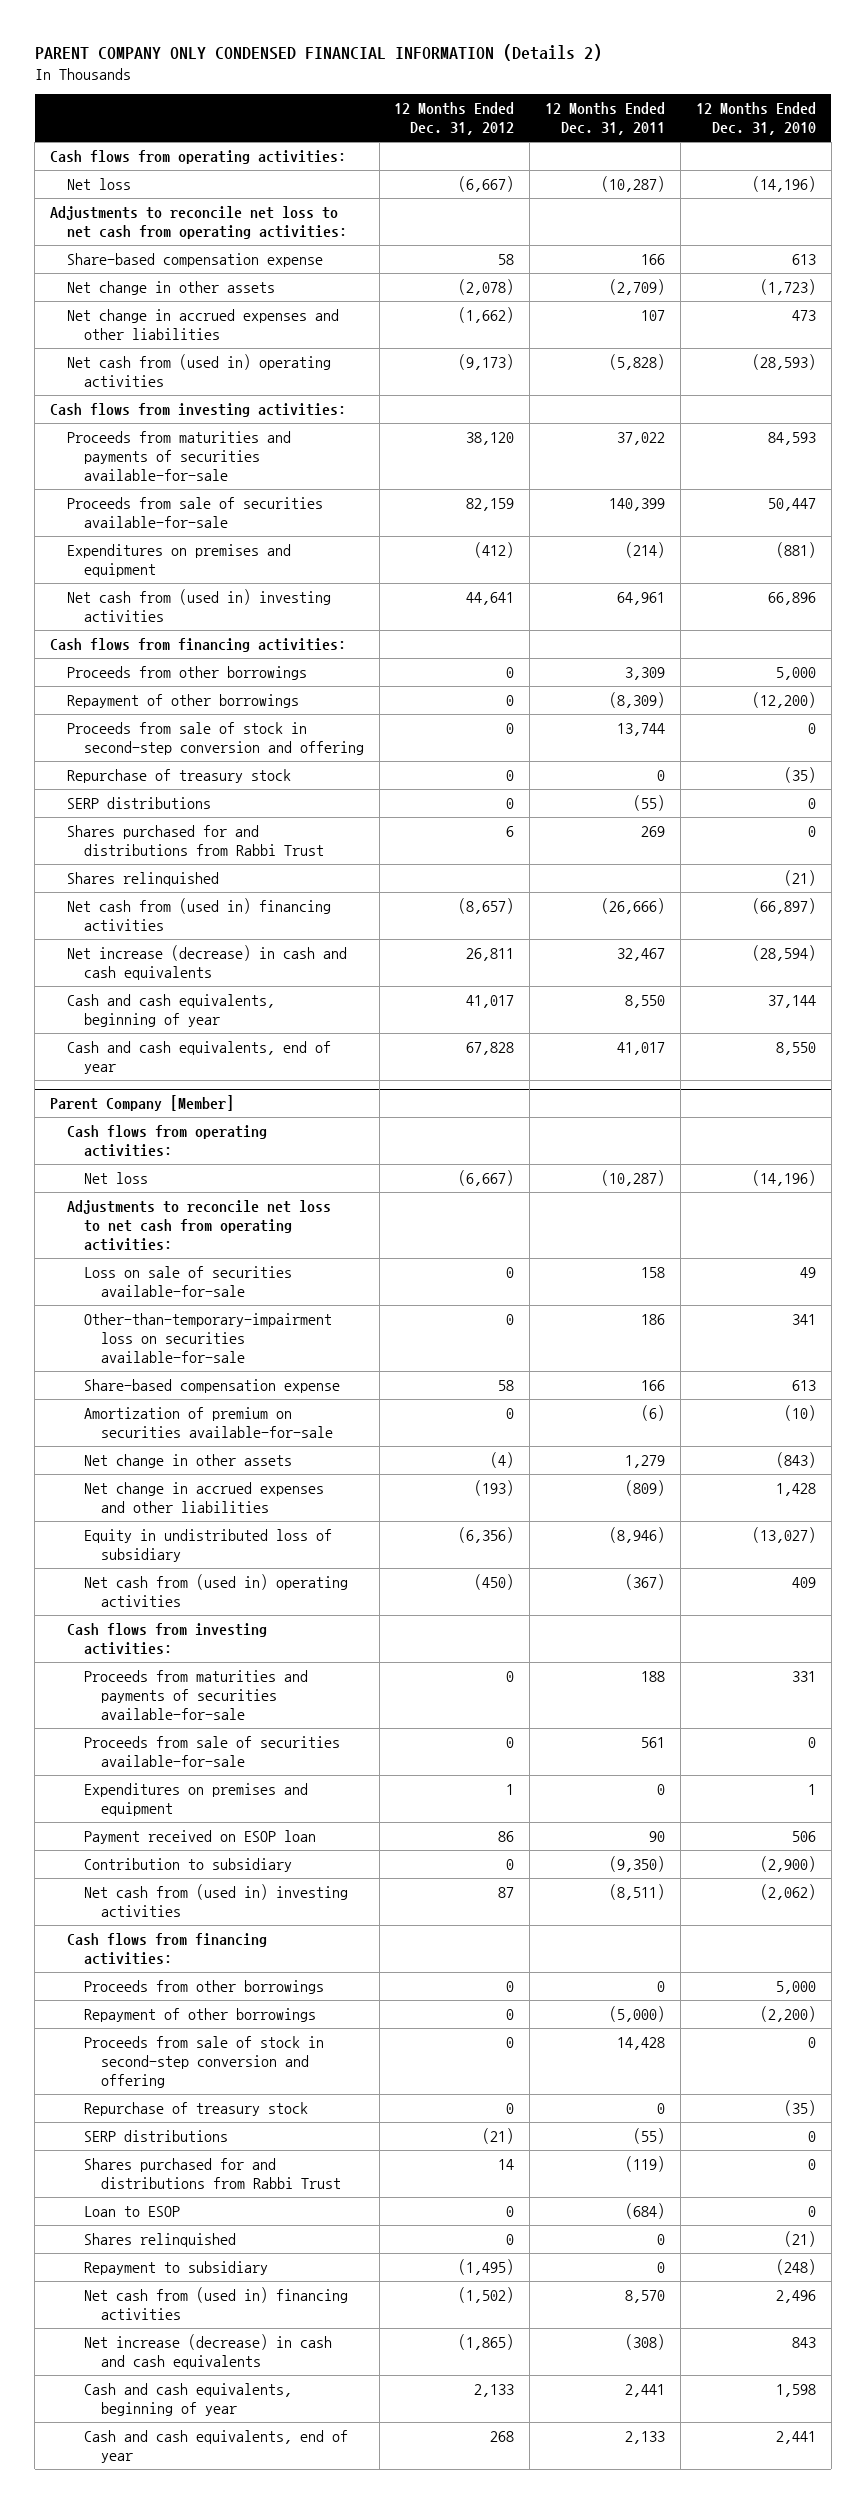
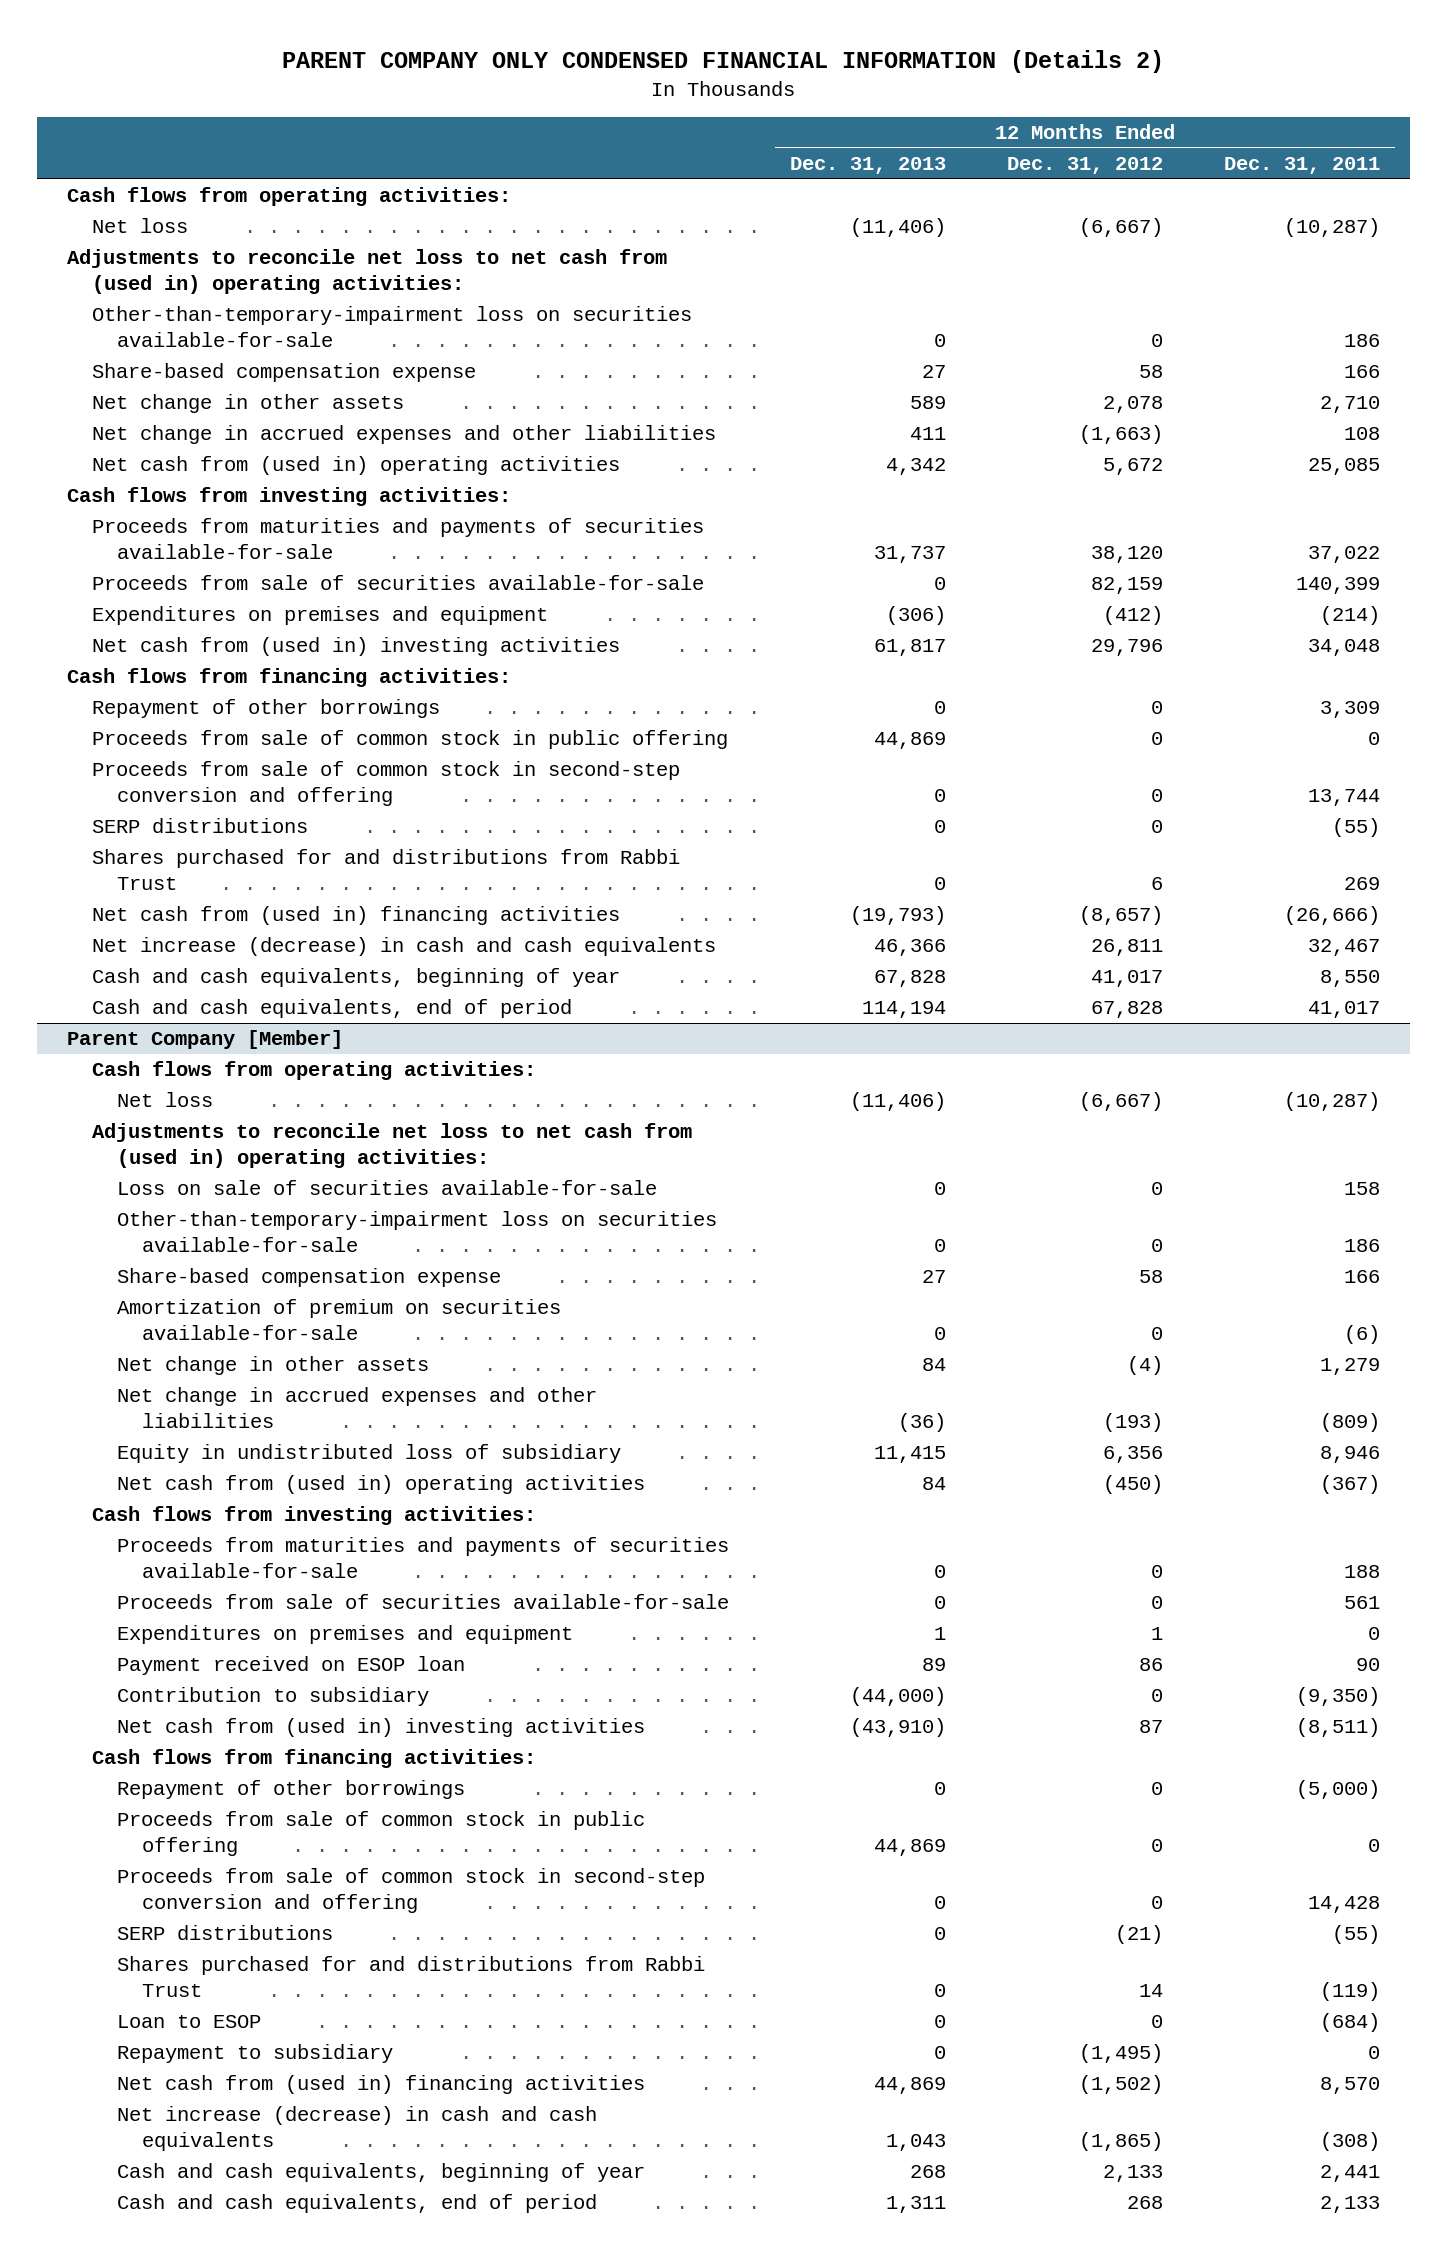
[696,102,817,136] 12 Months Ended Dec. 31, 2010 -> none
none -> [789,157,946,175] Dec. 31, 2013
[49,205,347,239] Adjustments to reconcile net loss to net cash from operating activities: -> [66,249,667,295] Adjustments to reconcile net loss to net cash from (used in) operating activities:
none -> [92,306,693,348] Other-than-temporary-impairment loss on securities available-for-sale
[458,278,515,295] (2,078) -> [1102,396,1163,414] 2,078
[609,278,666,295] (2,709) -> [1319,396,1380,414] 2,710
[458,306,515,323] (1,662) -> [1078,425,1163,445] (1,663)
[641,309,666,321] 107 -> [1343,427,1380,441] 108
[458,353,515,370] (9,173) -> [1102,458,1163,476] 5,672
[609,353,666,370] (5,828) -> [1307,458,1380,476] 25,085
[466,591,515,605] 44,641 -> [1090,639,1163,657] 29,796
[617,591,666,605] 64,961 -> [1307,639,1380,657] 34,048
[66,693,299,708] Repayment of other borrowings -> none
[66,768,291,783] Repurchase of treasury stock -> none
[66,665,307,680] Proceeds from other borrowings -> [92,699,441,719] Repayment of other borrowings
none -> [92,730,729,750] Proceeds from sale of common stock in public offering
[66,721,364,755] Proceeds from sale of stock in second-step conversion and offering -> [92,761,681,807] Proceeds from sale of common stock in second-step conversion and offering
[66,871,219,886] Shares relinquished -> none
[66,1040,331,1074] Cash and cash equivalents, end of year -> [92,999,573,1019] Cash and cash equivalents, end of period
[66,1199,331,1252] Adjustments to reconcile net loss to net cash from operating activities: -> [92,1123,693,1169] Adjustments to reconcile net loss to net cash from (used in) operating activities:
[458,1526,515,1543] (6,356) -> [1102,1446,1163,1464] 6,356
[609,1526,666,1543] (8,946) -> [1319,1446,1380,1464] 8,946
[83,1979,324,1994] Proceeds from other borrowings -> none
[83,2101,308,2116] Repurchase of treasury stock -> none
none -> [117,1811,646,1857] Proceeds from sale of common stock in public offering
[83,2035,324,2089] Proceeds from sale of stock in second-step conversion and offering -> [117,1868,706,1914] Proceeds from sale of common stock in second-step conversion and offering
[83,2232,236,2247] Shares relinquished -> none
[83,2429,348,2463] Cash and cash equivalents, end of year -> [117,2194,598,2214] Cash and cash equivalents, end of period

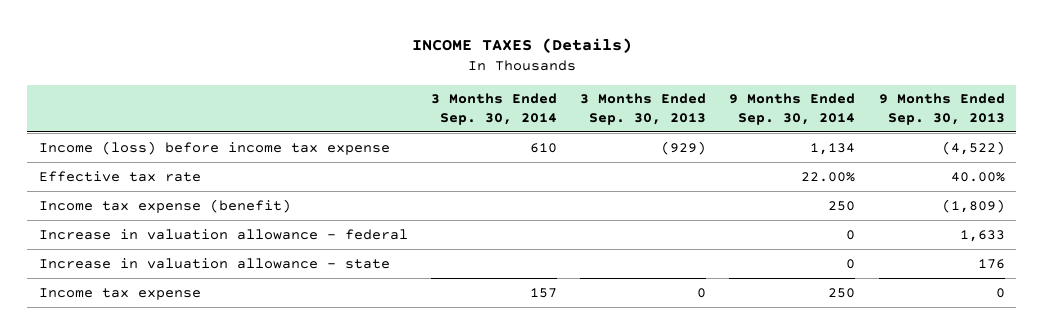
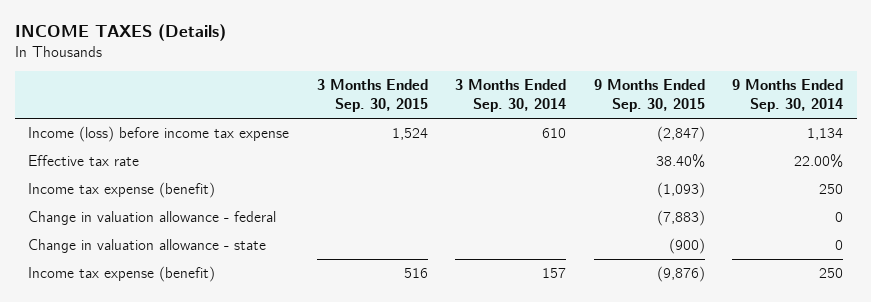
[580,93,707,125] 3 Months Ended Sep. 30, 2013 -> none
[878,93,1005,125] 9 Months Ended Sep. 30, 2013 -> none
none -> [316,79,428,113] 3 Months Ended Sep. 30, 2015
none -> [593,79,705,113] 9 Months Ended Sep. 30, 2015
[38,228,408,240] Increase in valuation allowance - federal -> [28,210,277,225] Change in valuation allowance - federal
[38,257,390,269] Increase in valuation allowance - state -> [28,238,267,253] Change in valuation allowance - state
[38,287,201,300] Income tax expense -> [28,265,216,282] Income tax expense (benefit)

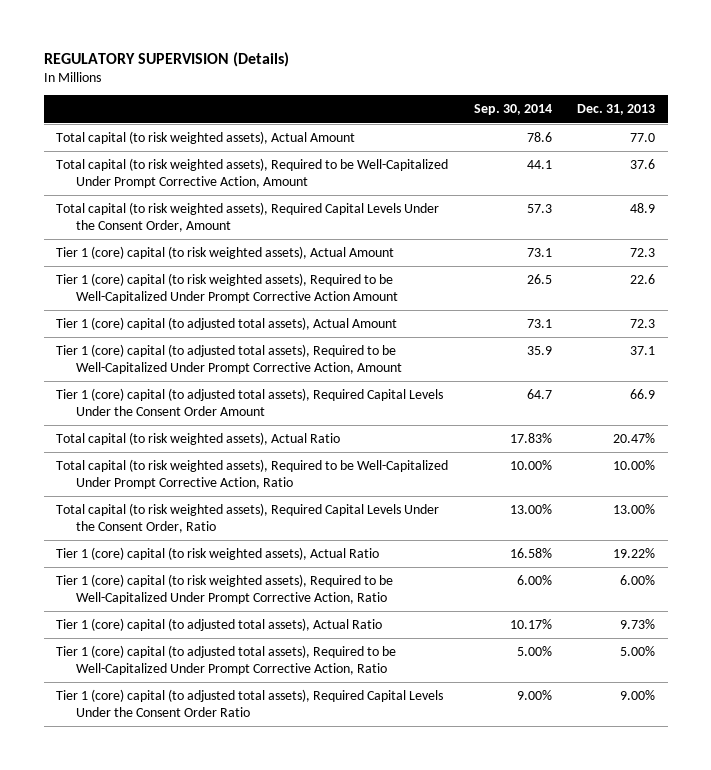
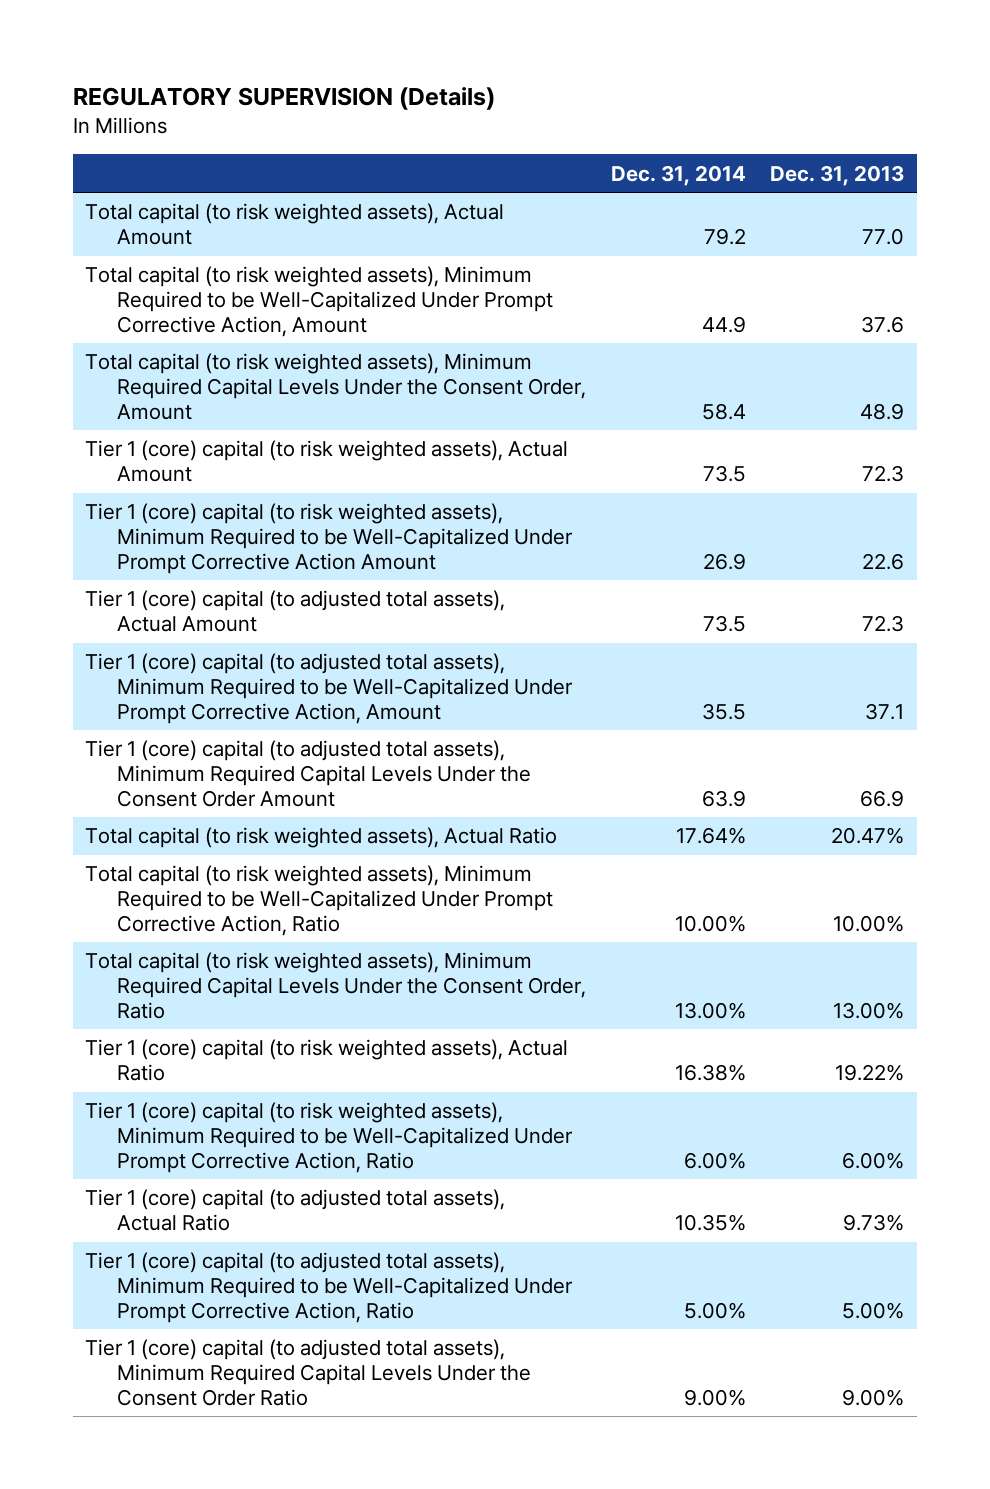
[473,104,552,116] Sep. 30, 2014 -> none
none -> [610,164,746,186] Dec. 31, 2014
[56,158,449,189] Total capital (to risk weighted assets), Required to be Well-Capitalized Under Prompt Corrective Action, Amount -> [85,266,553,337] Total capital (to risk weighted assets), Minimum Required to be Well-Capitalized Under Prompt Corrective Action, Amount
[56,202,440,233] Total capital (to risk weighted assets), Required Capital Levels Under the Consent Order, Amount -> [85,353,586,420] Total capital (to risk weighted assets), Minimum Required Capital Levels Under the Consent Order, Amount
[56,273,398,304] Tier 1 (core) capital (to risk weighted assets), Required to be Well-Capitalized Under Prompt Corrective Action Amount -> [85,503,573,574] Tier 1 (core) capital (to risk weighted assets), Minimum Required to be Well-Capitalized Under Prompt Corrective Action Amount
[56,344,402,375] Tier 1 (core) capital (to adjusted total assets), Required to be Well-Capitalized Under Prompt Corrective Action, Amount -> [85,653,573,724] Tier 1 (core) capital (to adjusted total assets), Minimum Required to be Well-Capitalized Under Prompt Corrective Action, Amount
[56,388,444,417] Tier 1 (core) capital (to adjusted total assets), Required Capital Levels Under the Consent Order Amount -> [85,740,531,807] Tier 1 (core) capital (to adjusted total assets), Minimum Required Capital Levels Under the Consent Order Amount
[56,459,449,490] Total capital (to risk weighted assets), Required to be Well-Capitalized Under Prompt Corrective Action, Ratio -> [85,865,553,936] Total capital (to risk weighted assets), Minimum Required to be Well-Capitalized Under Prompt Corrective Action, Ratio
[56,503,440,534] Total capital (to risk weighted assets), Required Capital Levels Under the Consent Order, Ratio -> [85,952,586,1019] Total capital (to risk weighted assets), Minimum Required Capital Levels Under the Consent Order, Ratio
[56,574,394,605] Tier 1 (core) capital (to risk weighted assets), Required to be Well-Capitalized Under Prompt Corrective Action, Ratio -> [85,1102,573,1173] Tier 1 (core) capital (to risk weighted assets), Minimum Required to be Well-Capitalized Under Prompt Corrective Action, Ratio
[56,645,397,676] Tier 1 (core) capital (to adjusted total assets), Required to be Well-Capitalized Under Prompt Corrective Action, Ratio -> [85,1252,573,1323] Tier 1 (core) capital (to adjusted total assets), Minimum Required to be Well-Capitalized Under Prompt Corrective Action, Ratio
[56,689,444,718] Tier 1 (core) capital (to adjusted total assets), Required Capital Levels Under the Consent Order Ratio -> [85,1339,531,1406] Tier 1 (core) capital (to adjusted total assets), Minimum Required Capital Levels Under the Consent Order Ratio

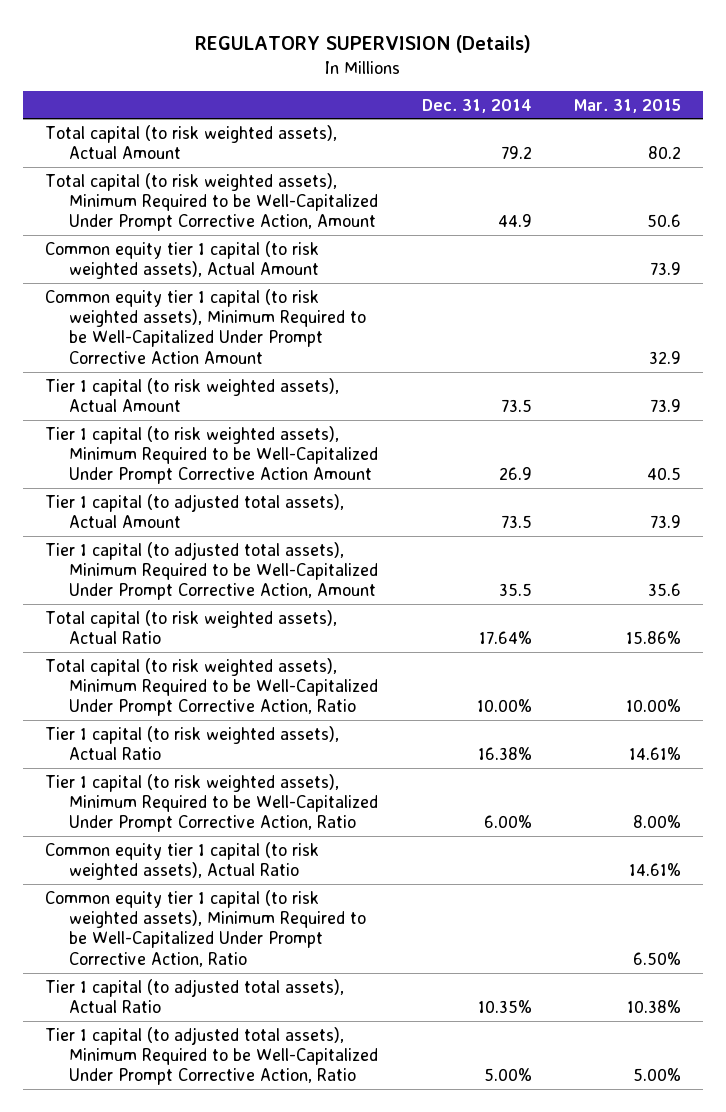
[770,164,905,186] Dec. 31, 2013 -> none
none -> [574,98,682,113] Mar. 31, 2015
[85,353,586,420] Total capital (to risk weighted assets), Minimum Required Capital Levels Under the Consent Order, Amount -> none
[85,740,531,807] Tier 1 (core) capital (to adjusted total assets), Minimum Required Capital Levels Under the Consent Order Amount -> none
none -> [44,240,320,280] Common equity tier 1 capital (to risk weighted assets), Actual Amount
none -> [44,288,367,364] Common equity tier 1 capital (to risk weighted assets), Minimum Required to be Well-Capitalized Under Prompt Corrective Action Amount
[85,440,569,483] Tier 1 (core) capital (to risk weighted assets), Actual Amount -> [44,377,339,413] Tier 1 capital (to risk weighted assets), Actual Amount
[85,503,573,574] Tier 1 (core) capital (to risk weighted assets), Minimum Required to be Well-Capitalized Under Prompt Corrective Action Amount -> [44,425,379,485] Tier 1 capital (to risk weighted assets), Minimum Required to be Well-Capitalized Under Prompt Corrective Action Amount
[85,590,506,633] Tier 1 (core) capital (to adjusted total assets), Actual Amount -> [44,493,344,529] Tier 1 capital (to adjusted total assets), Actual Amount
[85,653,573,724] Tier 1 (core) capital (to adjusted total assets), Minimum Required to be Well-Capitalized Under Prompt Corrective Action, Amount -> [44,541,379,601] Tier 1 capital (to adjusted total assets), Minimum Required to be Well-Capitalized Under Prompt Corrective Action, Amount
[85,952,586,1019] Total capital (to risk weighted assets), Minimum Required Capital Levels Under the Consent Order, Ratio -> none
[85,1339,531,1406] Tier 1 (core) capital (to adjusted total assets), Minimum Required Capital Levels Under the Consent Order Ratio -> none
[85,1039,569,1082] Tier 1 (core) capital (to risk weighted assets), Actual Ratio -> [44,725,339,761] Tier 1 capital (to risk weighted assets), Actual Ratio
[85,1102,573,1173] Tier 1 (core) capital (to risk weighted assets), Minimum Required to be Well-Capitalized Under Prompt Corrective Action, Ratio -> [44,773,379,833] Tier 1 capital (to risk weighted assets), Minimum Required to be Well-Capitalized Under Prompt Corrective Action, Ratio
none -> [44,841,319,881] Common equity tier 1 capital (to risk weighted assets), Actual Ratio
none -> [44,889,367,967] Common equity tier 1 capital (to risk weighted assets), Minimum Required to be Well-Capitalized Under Prompt Corrective Action, Ratio
[85,1189,506,1232] Tier 1 (core) capital (to adjusted total assets), Actual Ratio -> [44,978,344,1014] Tier 1 capital (to adjusted total assets), Actual Ratio
[85,1252,573,1323] Tier 1 (core) capital (to adjusted total assets), Minimum Required to be Well-Capitalized Under Prompt Corrective Action, Ratio -> [44,1026,379,1086] Tier 1 capital (to adjusted total assets), Minimum Required to be Well-Capitalized Under Prompt Corrective Action, Ratio

